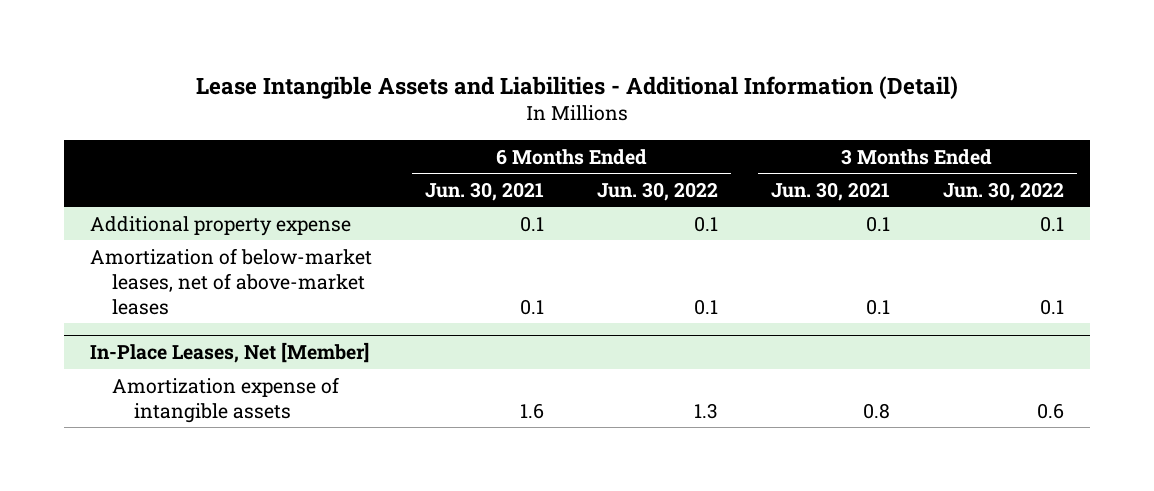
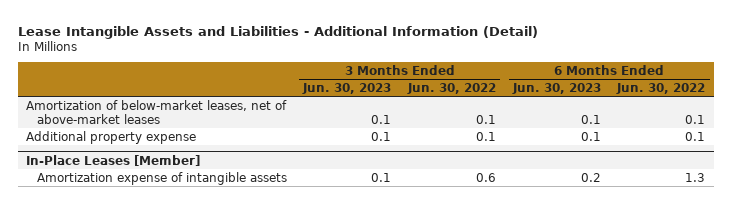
[425,181,545,201] Jun. 30, 2021 -> none
[770,181,890,201] Jun. 30, 2021 -> none
none -> [302,83,392,95] Jun. 30, 2023
none -> [511,83,601,95] Jun. 30, 2023
[90,215,352,236] Additional property expense -> [26,130,197,144] Additional property expense
[90,342,370,364] In-Place Leases, Net [Member] -> [26,154,201,166] In-Place Leases [Member]

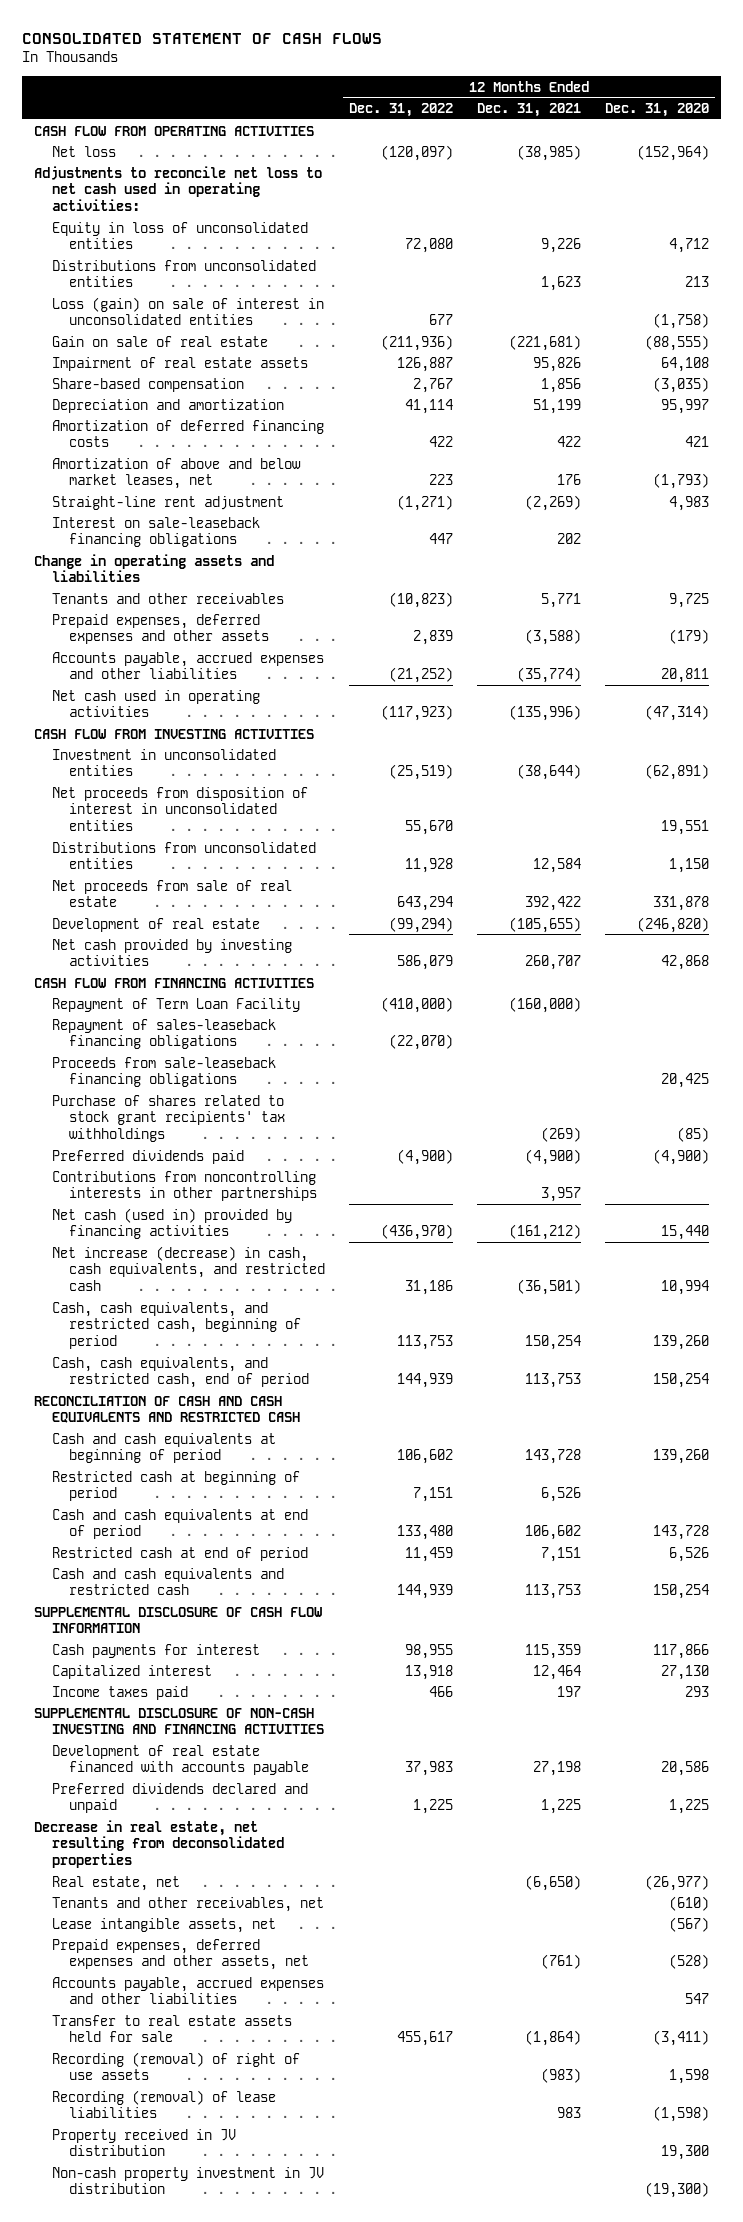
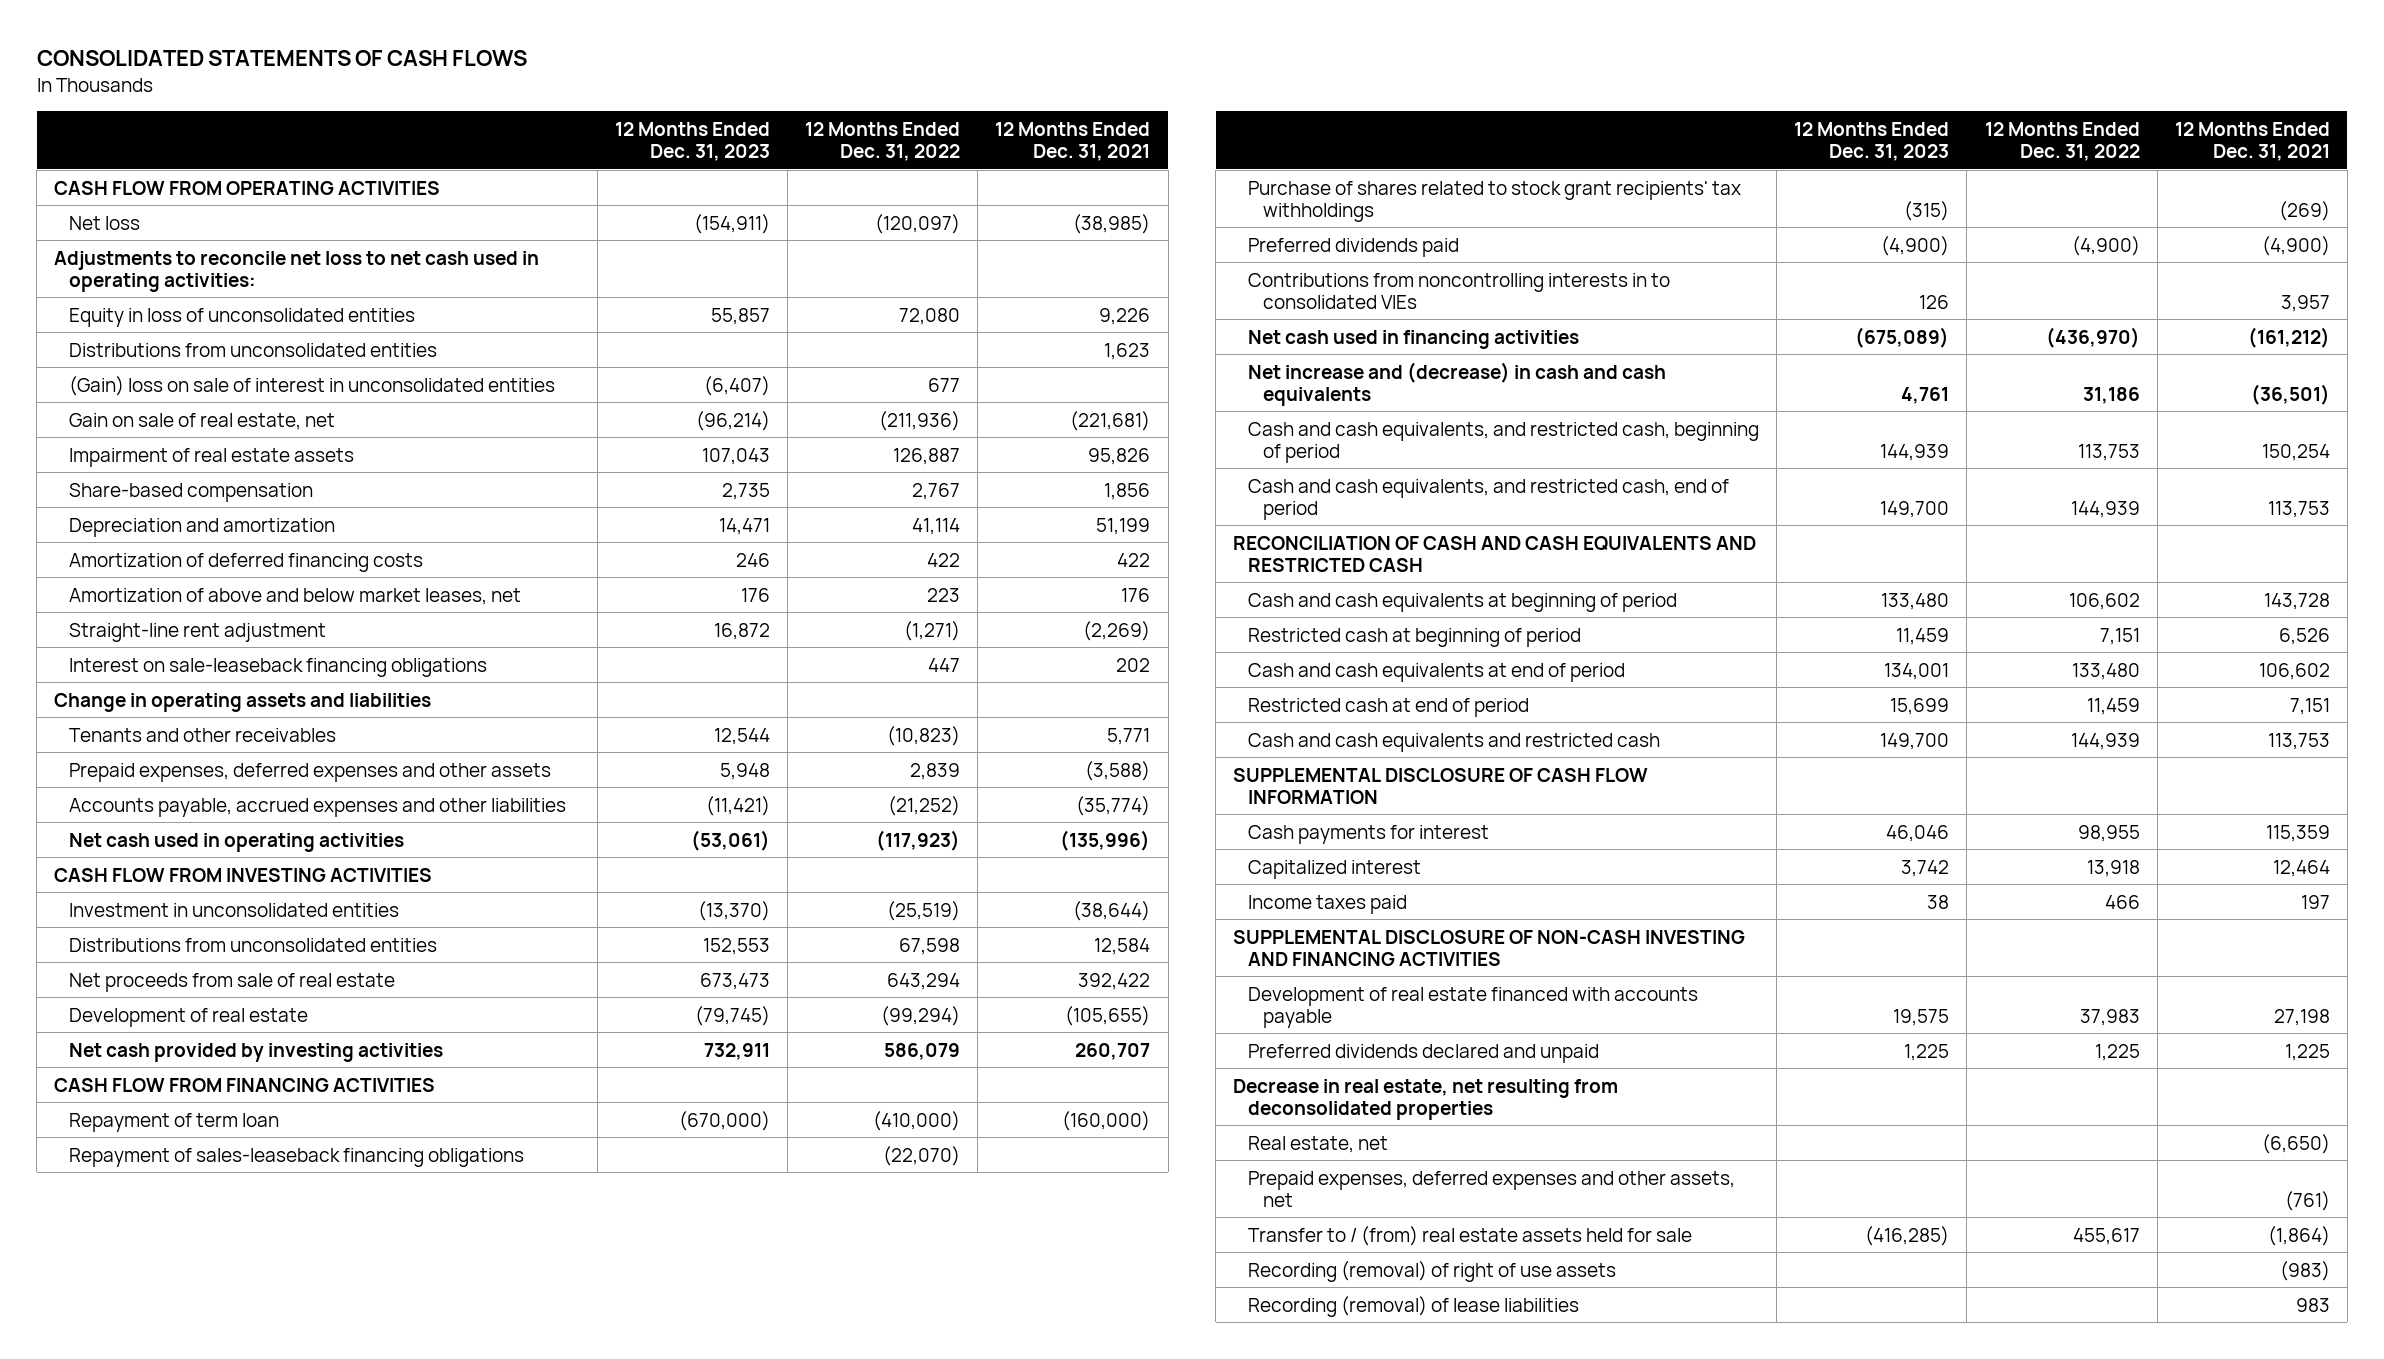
[22,32,383,44] CONSOLIDATED STATEMENT OF CASH FLOWS -> [36,50,527,67] CONSOLIDATED STATEMENTS OF CASH FLOWS
[604,102,709,117] Dec. 31, 2020 -> none
none -> [615,122,771,162] 12 Months Ended Dec. 31, 2023
[51,296,324,326] Loss (gain) on sale of interest in unconsolidated entities -> [68,375,555,396] (Gain) loss on sale of interest in unconsolidated entities
[51,335,268,347] Gain on sale of real estate -> [68,412,335,430] Gain on sale of real estate, net
[51,786,308,831] Net proceeds from disposition of interest in unconsolidated entities -> none
[404,858,453,874] 11,928 -> [899,937,961,955] 67,598
[51,997,300,1012] Repayment of Term Loan Facility -> [68,1112,279,1132] Repayment of term loan
[51,1056,276,1088] Proceeds from sale-leaseback financing obligations -> none
[51,1170,317,1202] Contributions from noncontrolling interests in other partnerships -> [1248,272,1671,309] Contributions from noncontrolling interests in to consolidated VIEs
[51,1207,292,1240] Net cash (used in) provided by financing activities -> [1248,329,1580,349] Net cash used in financing activities
[51,1245,325,1291] Net increase (decrease) in cash, cash equivalents, and restricted cash -> [1248,361,1667,406] Net increase and (decrease) in cash and cash equivalents
[51,1301,301,1349] Cash, cash equivalents, and restricted cash, beginning of period -> [1248,421,1760,463] Cash and cash equivalents, and restricted cash, beginning of period
[51,1356,309,1389] Cash, cash equivalents, and restricted cash, end of period -> [1248,478,1730,520] Cash and cash equivalents, and restricted cash, end of period
[51,1896,324,1912] Tenants and other receivables, net -> none
[51,1917,276,1933] Lease intangible assets, net -> none
[51,1976,324,2005] Accounts payable, accrued expenses and other liabilities -> none
[51,2014,292,2043] Transfer to real estate assets held for sale -> [1248,1225,1693,1246] Transfer to / (from) real estate assets held for sale
[51,2128,236,2157] Property received in JV distribution -> none
[51,2166,324,2195] Non-cash property investment in JV distribution -> none

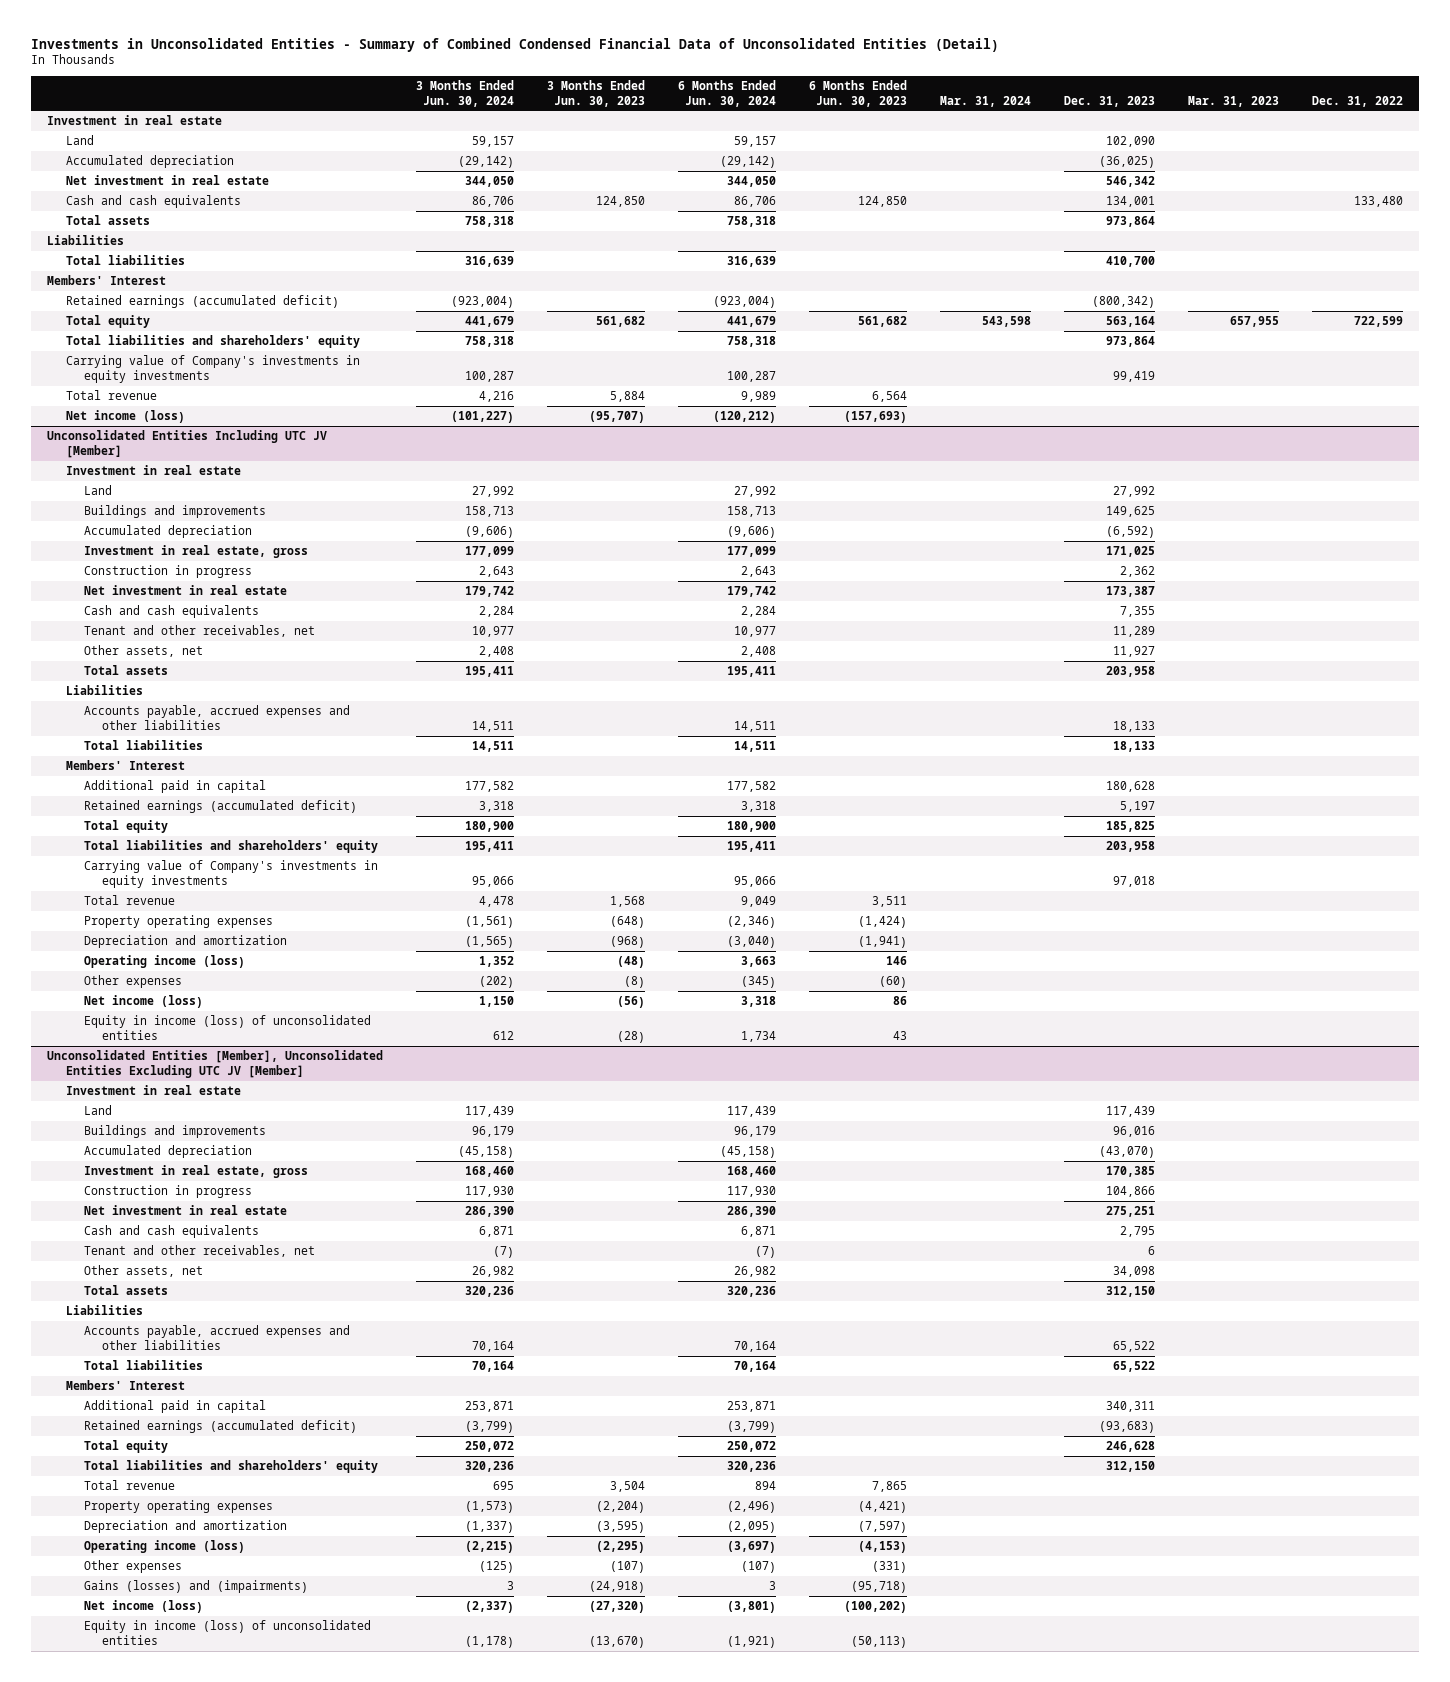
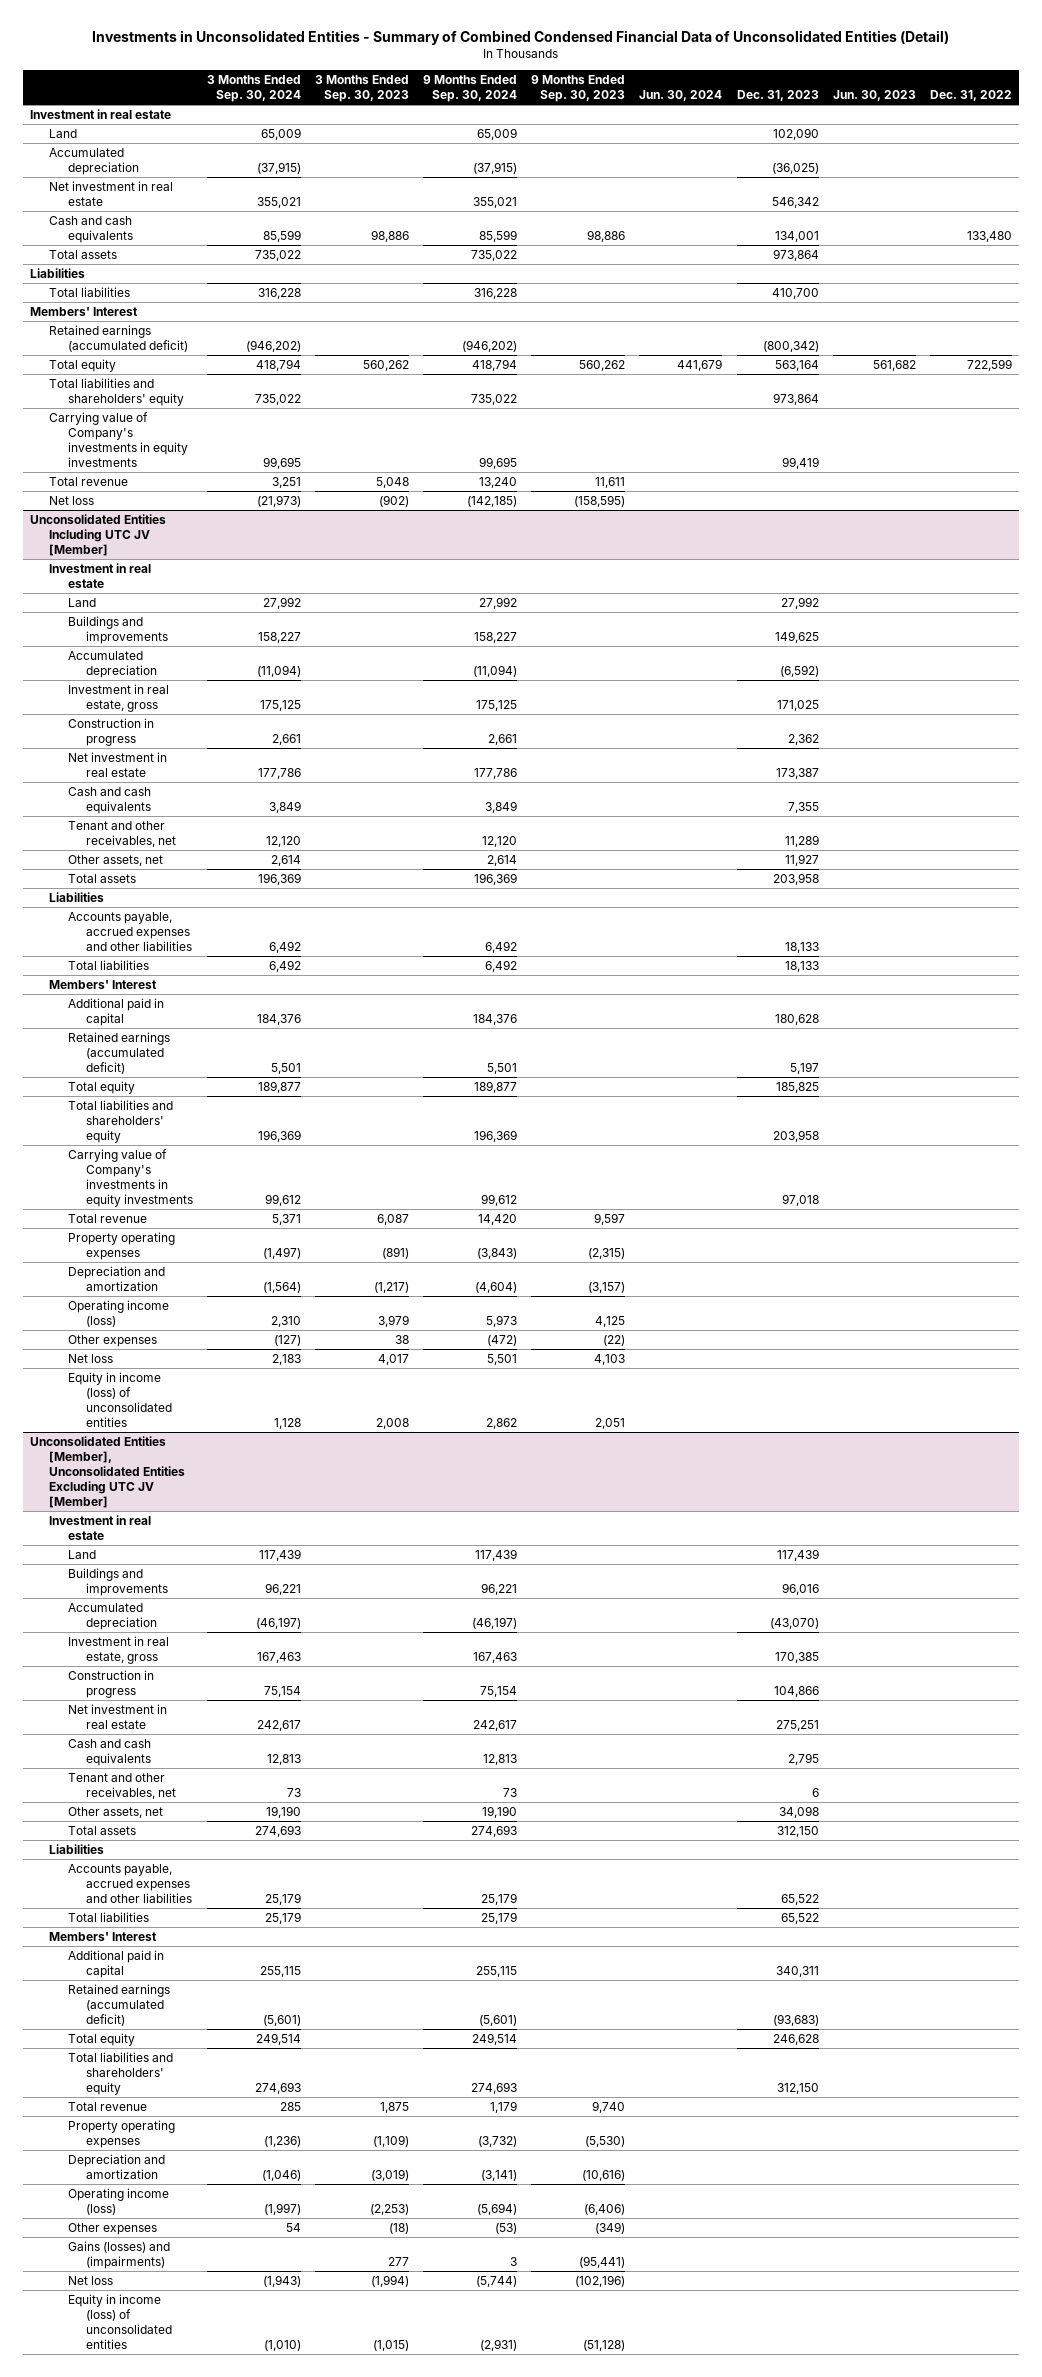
[416,79,515,107] 3 Months Ended Jun. 30, 2024 -> none
[547,79,646,107] 3 Months Ended Jun. 30, 2023 -> none
[678,79,777,107] 6 Months Ended Jun. 30, 2024 -> none
[809,79,908,107] 6 Months Ended Jun. 30, 2023 -> none
[940,95,1032,107] Mar. 31, 2024 -> none
[1187,95,1279,107] Mar. 31, 2023 -> none
none -> [207,75,302,103] 3 Months Ended Sep. 30, 2024
none -> [315,75,410,103] 3 Months Ended Sep. 30, 2023
none -> [423,75,518,103] 9 Months Ended Sep. 30, 2024
none -> [531,75,626,103] 9 Months Ended Sep. 30, 2023
none -> [639,90,723,102] Jun. 30, 2024
none -> [832,90,916,102] Jun. 30, 2023
[65,410,185,424] Net income (loss) -> [48,495,94,505] Net loss
[83,995,203,1009] Net income (loss) -> [67,1353,113,1363] Net loss
[83,1600,203,1614] Net income (loss) -> [67,2275,113,2285] Net loss

